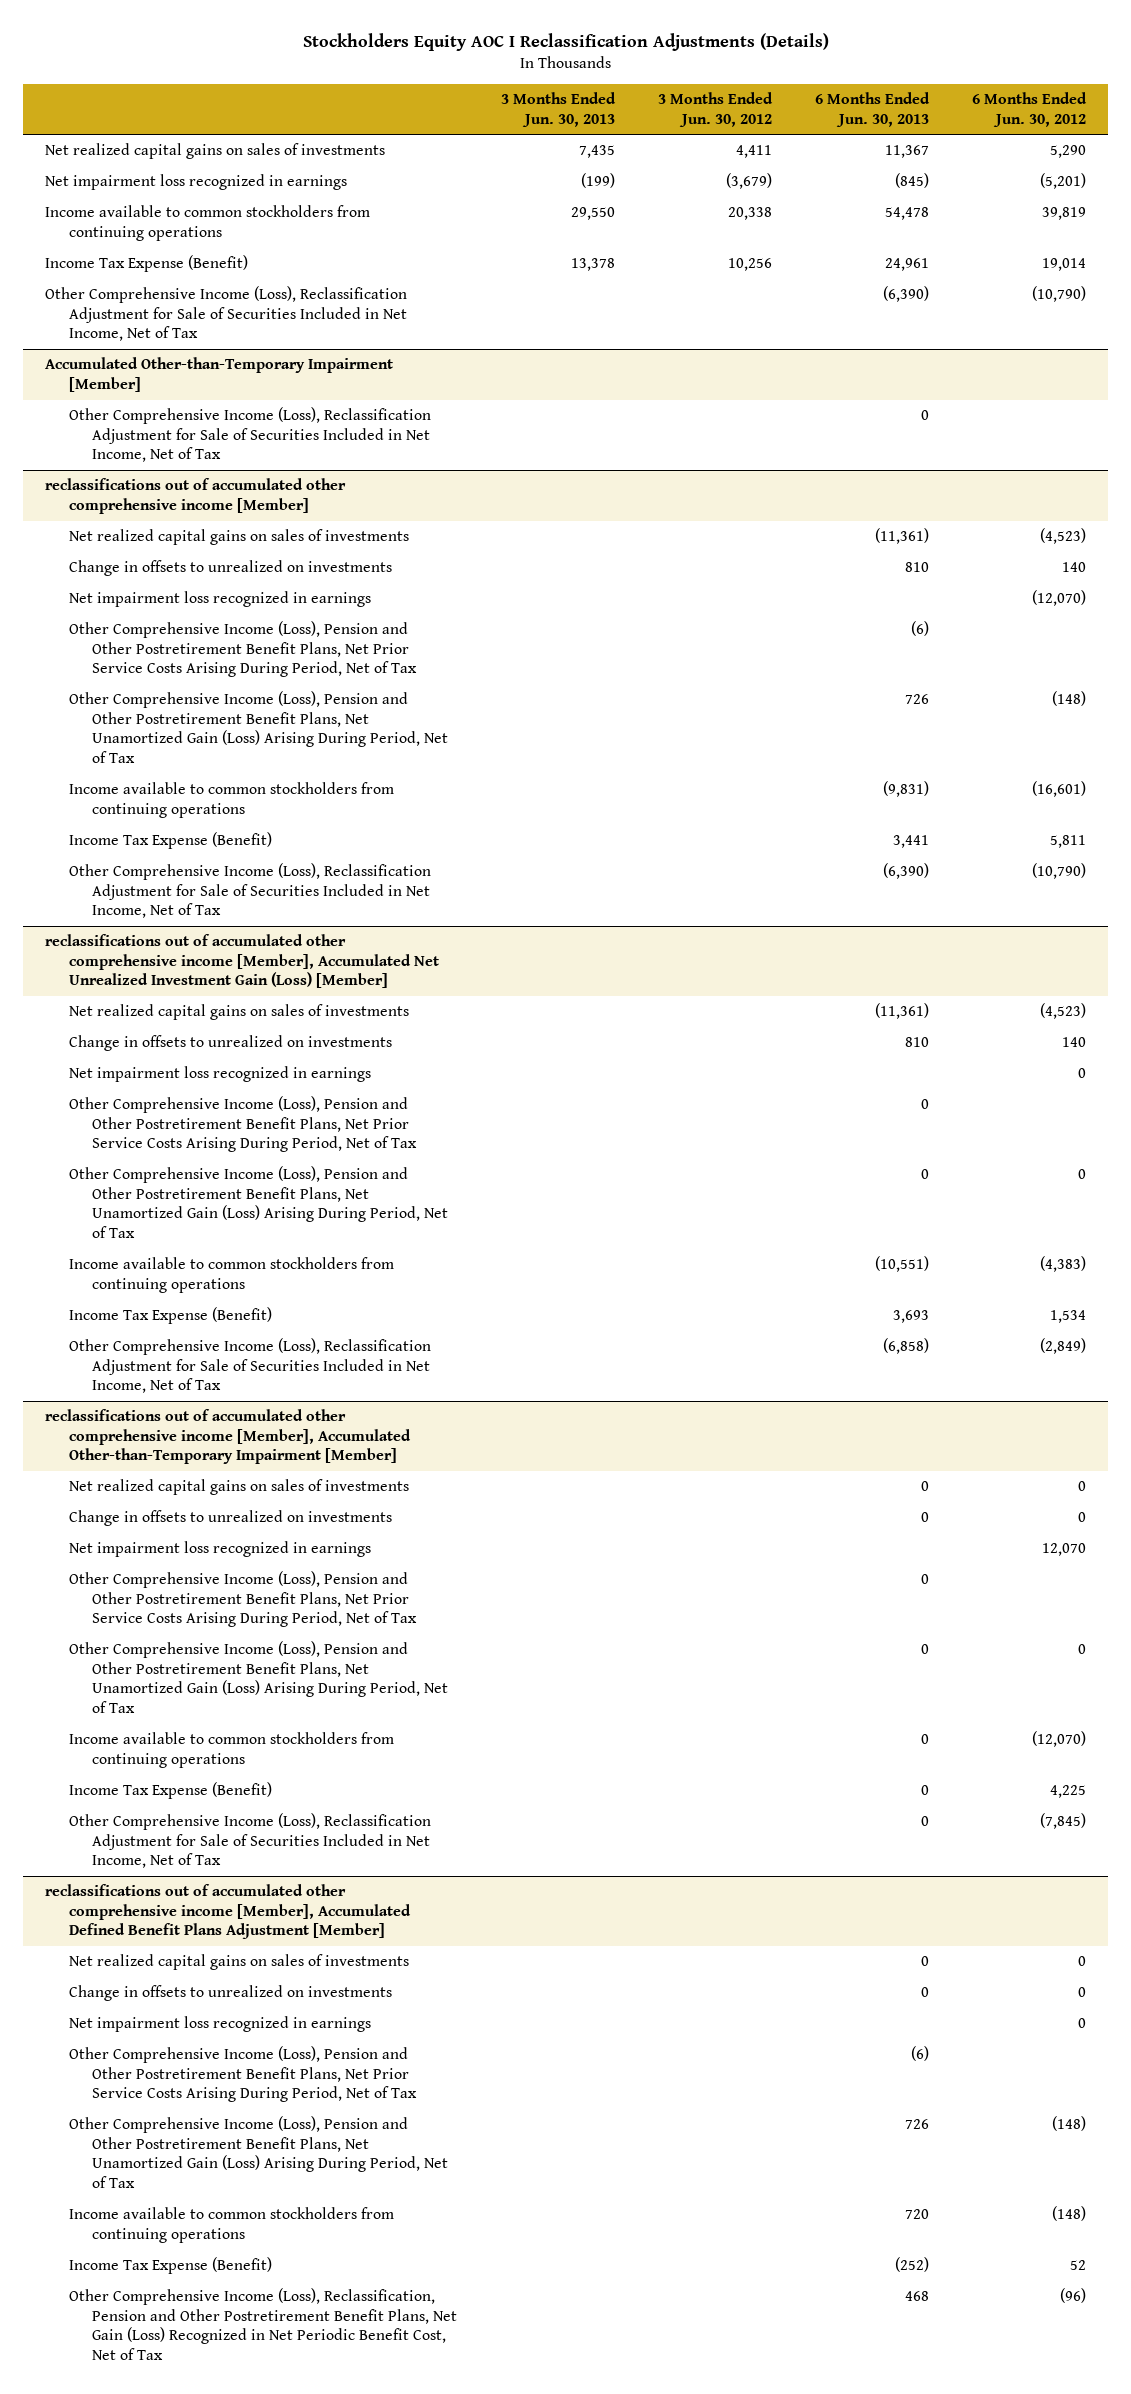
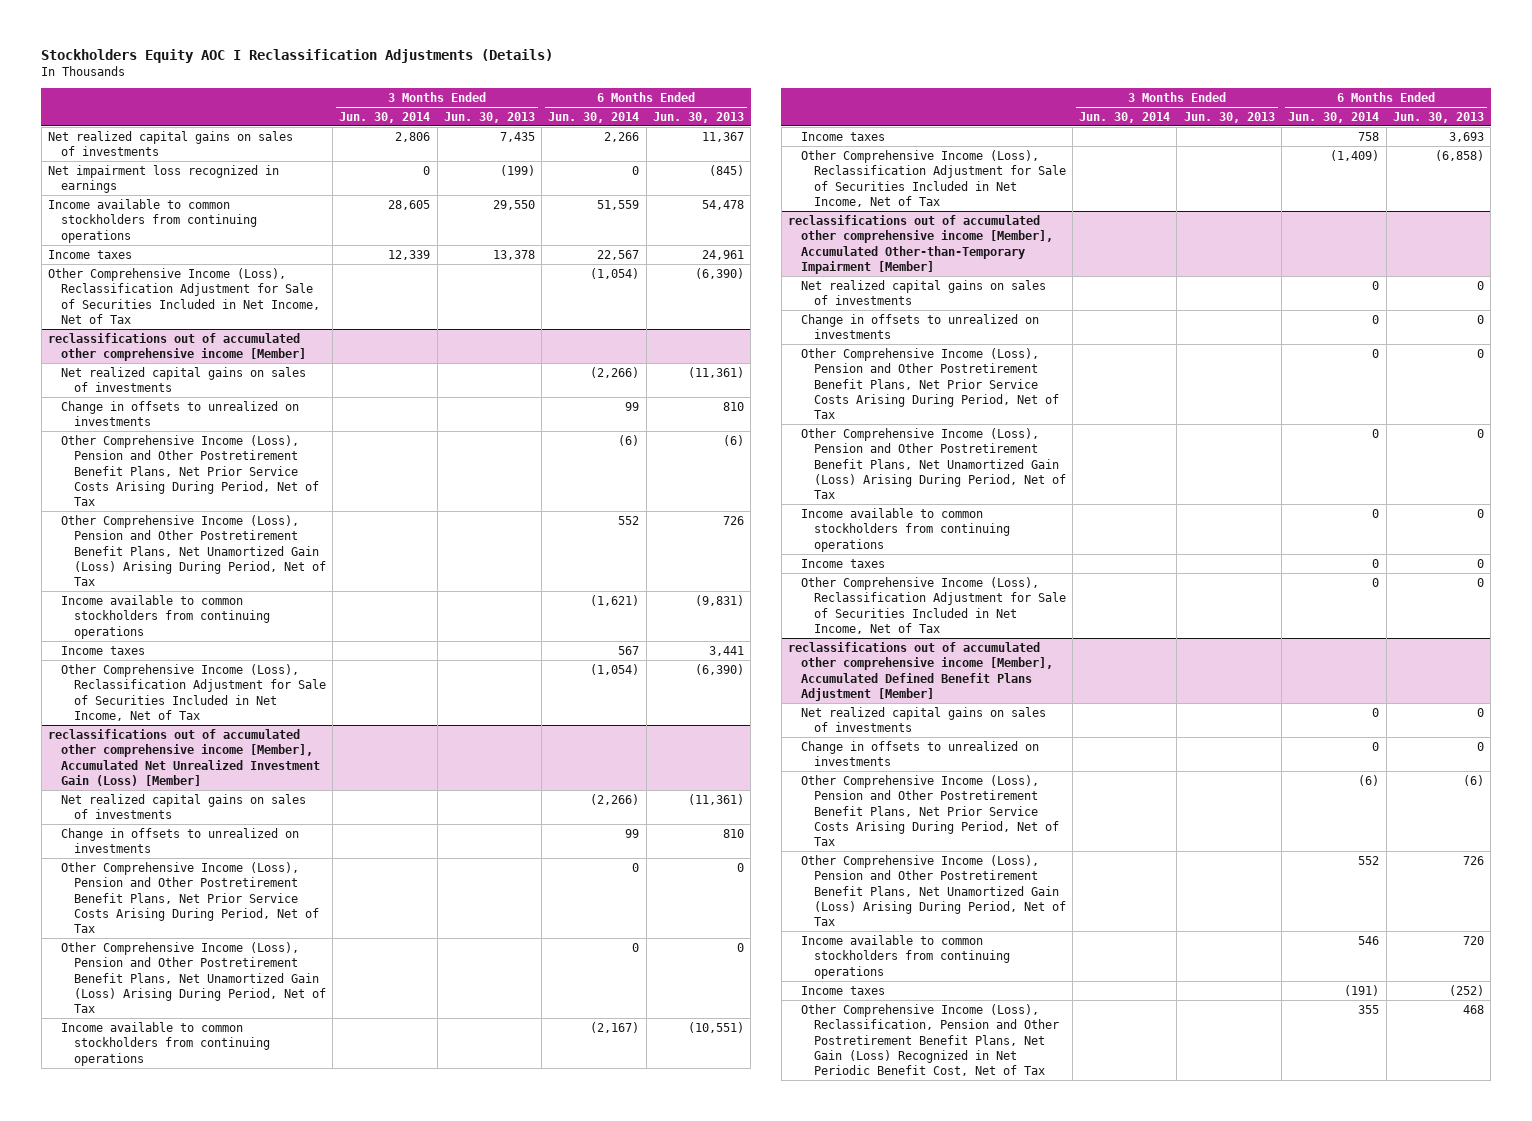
[657,92,773,127] 3 Months Ended Jun. 30, 2012 -> none
[972,92,1088,127] 6 Months Ended Jun. 30, 2012 -> none
none -> [339,111,431,123] Jun. 30, 2014
none -> [548,111,640,123] Jun. 30, 2014
[45,255,249,273] Income Tax Expense (Benefit) -> [47,249,132,259] Income taxes
[45,357,394,392] Accumulated Other-than-Temporary Impairment [Member] -> none
[68,407,431,463] Other Comprehensive Income (Loss), Reclassification Adjustment for Sale of Securities Included in Net Income, Net of Tax -> none
[68,591,371,608] Net impairment loss recognized in earnings -> none
[68,832,272,850] Income Tax Expense (Benefit) -> [60,645,145,655] Income taxes
[68,1066,371,1083] Net impairment loss recognized in earnings -> none
[68,1307,272,1325] Income Tax Expense (Benefit) -> [800,131,885,141] Income taxes
[68,1541,371,1558] Net impairment loss recognized in earnings -> none
[68,1782,272,1800] Income Tax Expense (Benefit) -> [800,558,885,568] Income taxes
[68,2016,371,2033] Net impairment loss recognized in earnings -> none
[68,2257,272,2275] Income Tax Expense (Benefit) -> [800,985,885,995] Income taxes

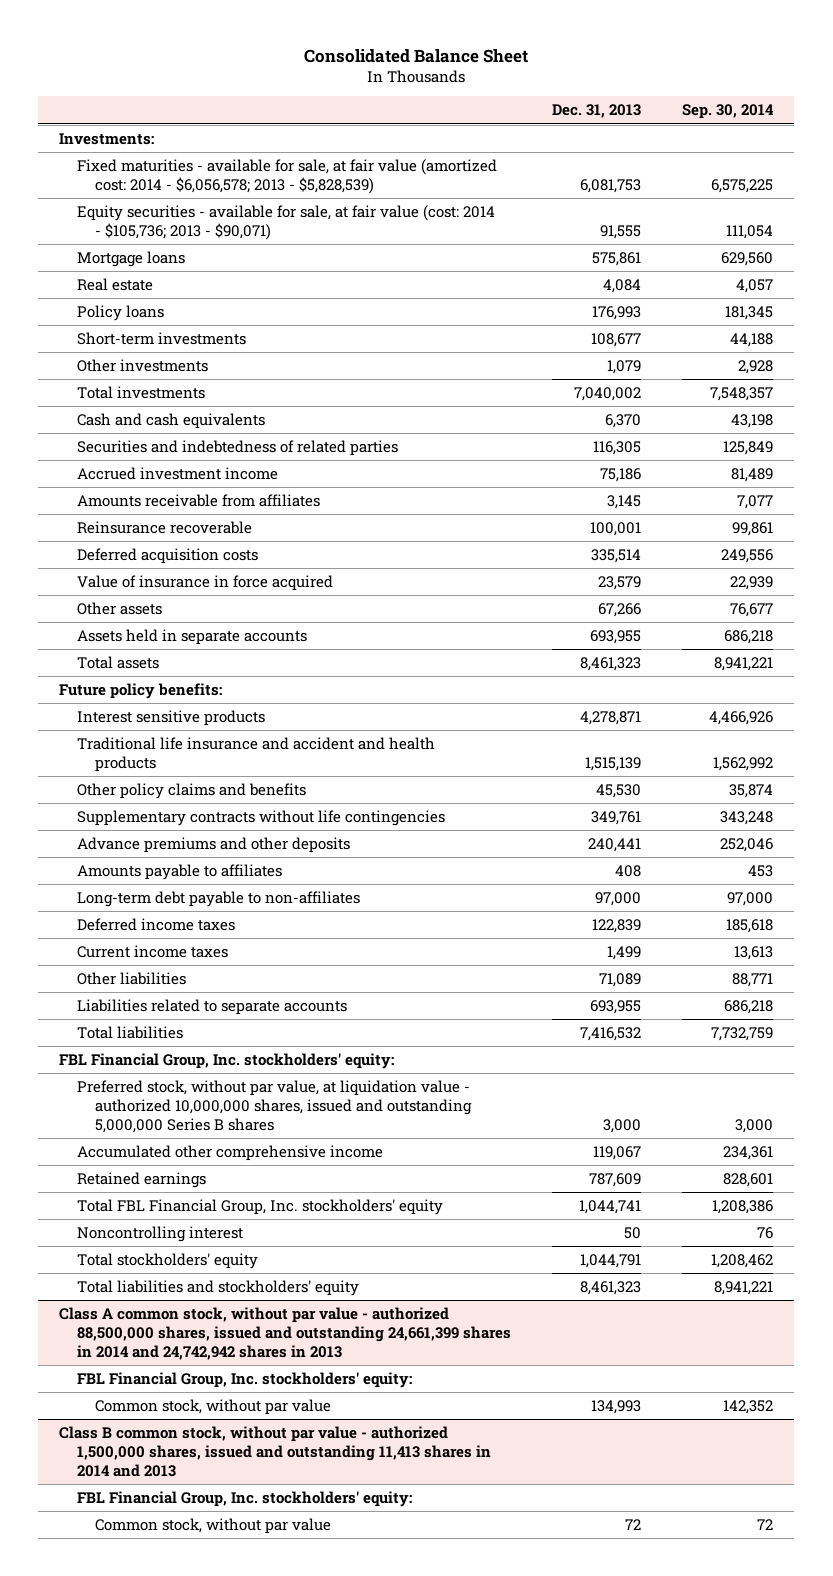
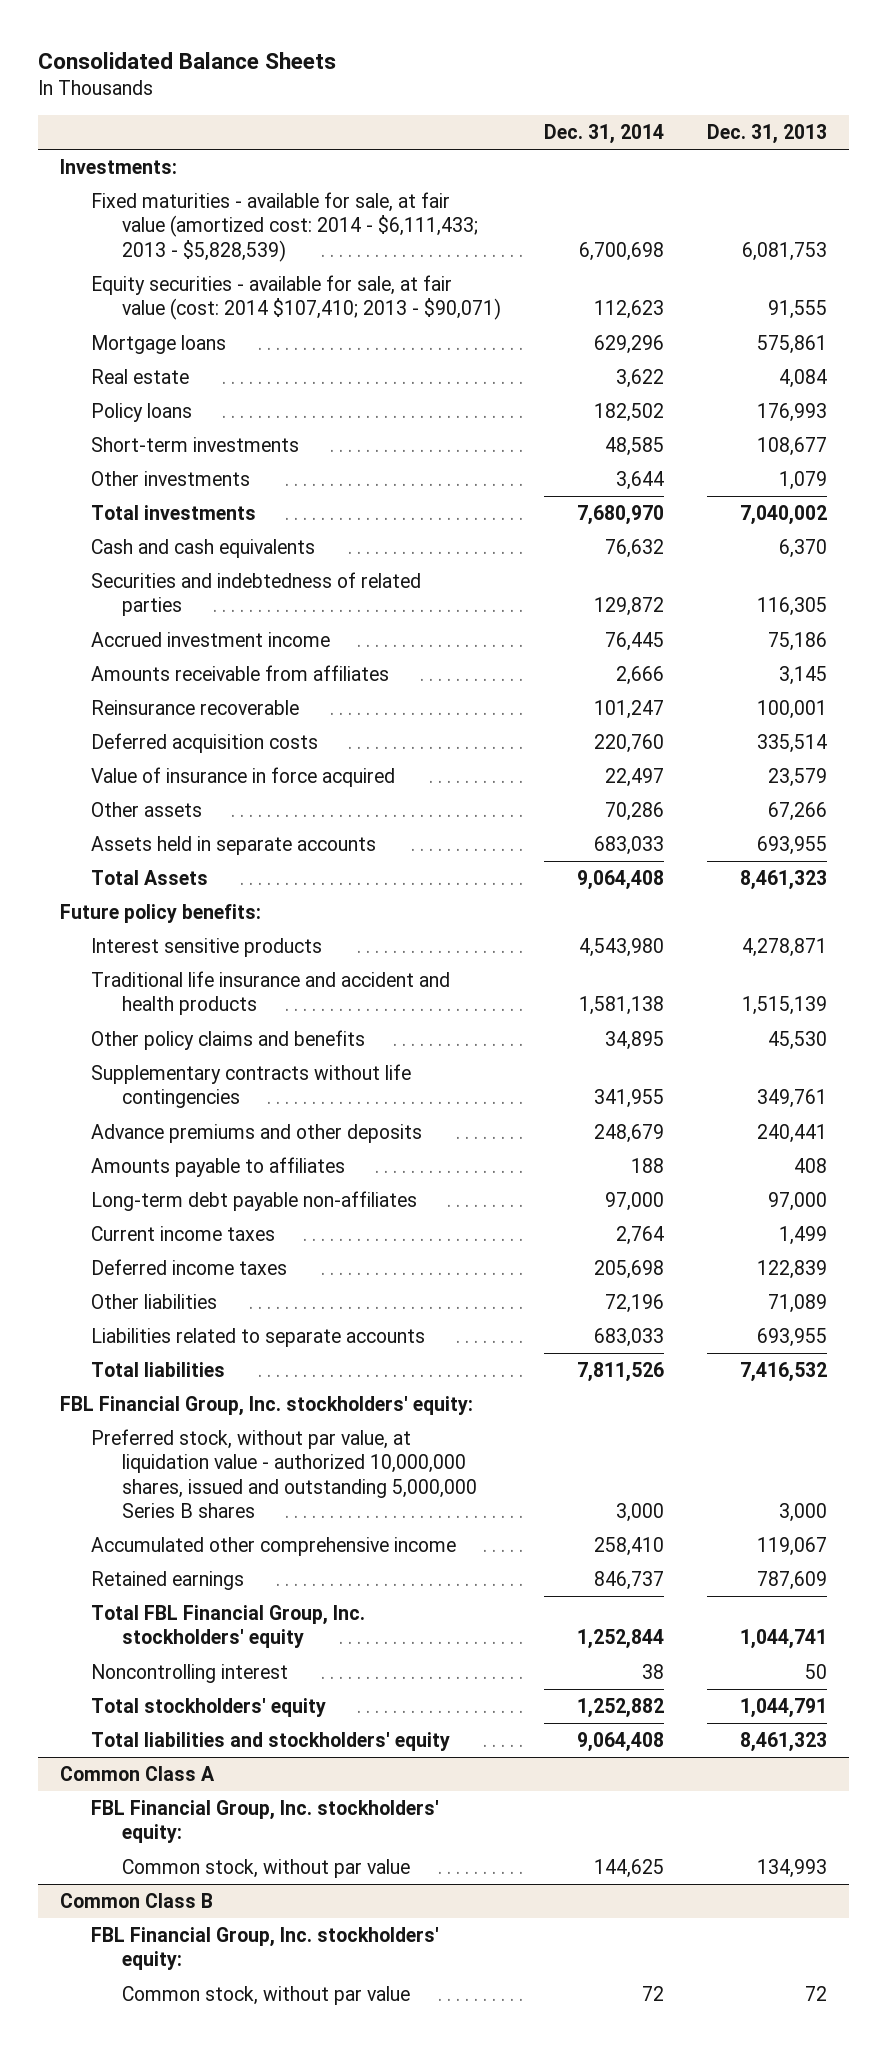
[304,48,529,63] Consolidated Balance Sheet -> [38,51,337,69] Consolidated Balance Sheets
[682,104,775,120] Sep. 30, 2014 -> none
none -> [544,123,665,144] Dec. 31, 2014
[76,159,497,195] Fixed maturities - available for sale, at fair value (amortized cost: 2014 - $6,056,578; 2013 - $5,828,539) -> [90,192,479,262] Fixed maturities - available for sale, at fair value (amortized cost: 2014 - $6,111,433; 2013 - $5,828,539)
[76,205,495,241] Equity securities - available for sale, at fair value (cost: 2014 - $105,736; 2013 - $90,071) -> [90,275,502,321] Equity securities - available for sale, at fair value (cost: 2014 $107,410; 2013 - $90,071)
[76,656,159,670] Total assets -> [90,870,208,886] Total Assets
[76,891,360,908] Long-term debt payable to non-affiliates -> [90,1191,417,1212] Long-term debt payable non-affiliates
[76,918,235,932] Deferred income taxes -> [90,1259,287,1276] Deferred income taxes
[59,1307,511,1361] Class A common stock, without par value - authorized 88,500,000 shares, issued and outstanding 24,661,399 shares in 2014 and 24,742,942 shares in 2013 -> none
none -> [59,1766,215,1782] Common Class A
[59,1426,491,1478] Class B common stock, without par value - authorized 1,500,000 shares, issued and outstanding 11,413 shares in 2014 and 2013 -> none
none -> [59,1893,213,1909] Common Class B

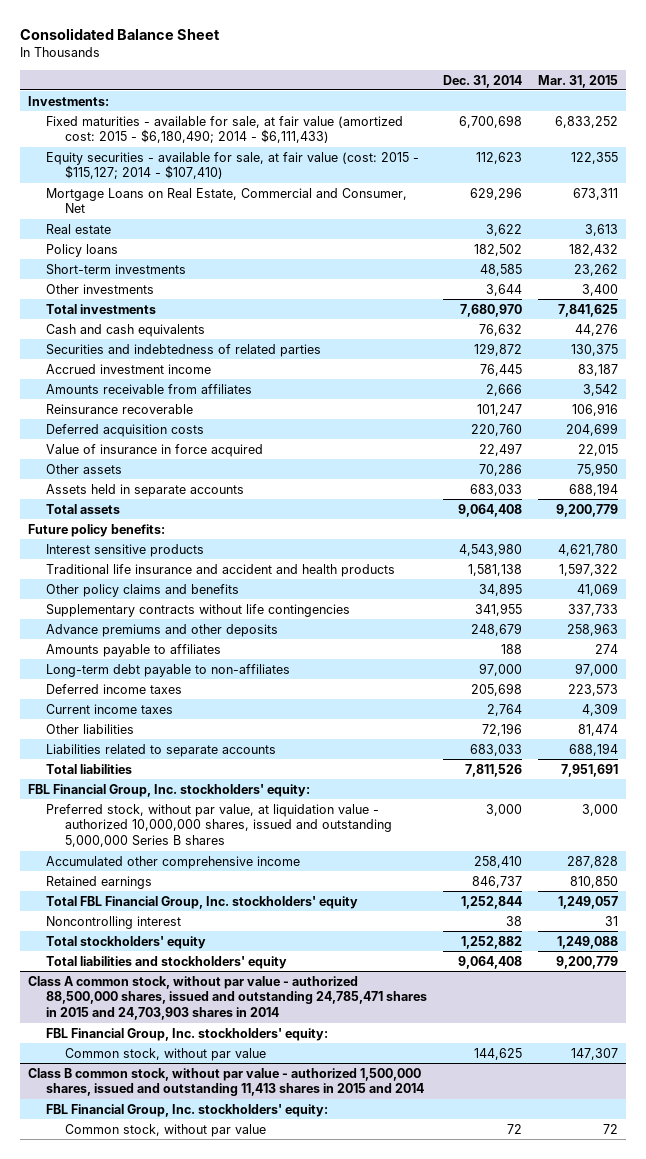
[38,51,337,69] Consolidated Balance Sheets -> [20,28,221,41] Consolidated Balance Sheet
[707,123,828,144] Dec. 31, 2013 -> none
none -> [537,74,618,88] Mar. 31, 2015
[90,192,479,262] Fixed maturities - available for sale, at fair value (amortized cost: 2014 - $6,111,433; 2013 - $5,828,539) -> [46,115,404,144] Fixed maturities - available for sale, at fair value (amortized cost: 2015 - $6,180,490; 2014 - $6,111,433)
[90,275,502,321] Equity securities - available for sale, at fair value (cost: 2014 $107,410; 2013 - $90,071) -> [46,151,420,180] Equity securities - available for sale, at fair value (cost: 2015 - $115,127; 2014 - $107,410)
[90,335,226,355] Mortgage loans -> [46,187,408,214] Mortgage Loans on Real Estate, Commercial and Consumer, Net
[90,870,208,886] Total Assets -> [46,503,121,514] Total assets
[90,1191,417,1212] Long-term debt payable non-affiliates -> [46,663,291,677] Long-term debt payable to non-affiliates
[90,1226,275,1242] Current income taxes -> [46,703,174,714] Current income taxes
[59,1766,215,1782] Common Class A -> [28,975,428,1021] Class A common stock, without par value - authorized 88,500,000 shares, issued and outstanding 24,785,471 shares in 2015 and 24,703,903 shares in 2014
[59,1893,213,1909] Common Class B -> [28,1067,425,1097] Class B common stock, without par value - authorized 1,500,000 shares, issued and outstanding 11,413 shares in 2015 and 2014

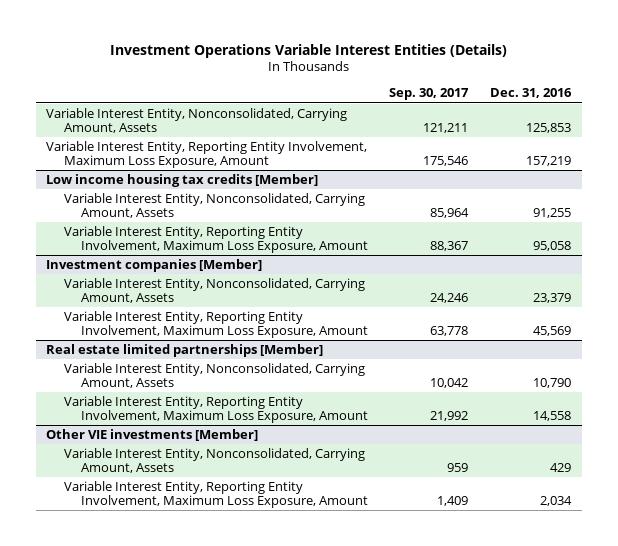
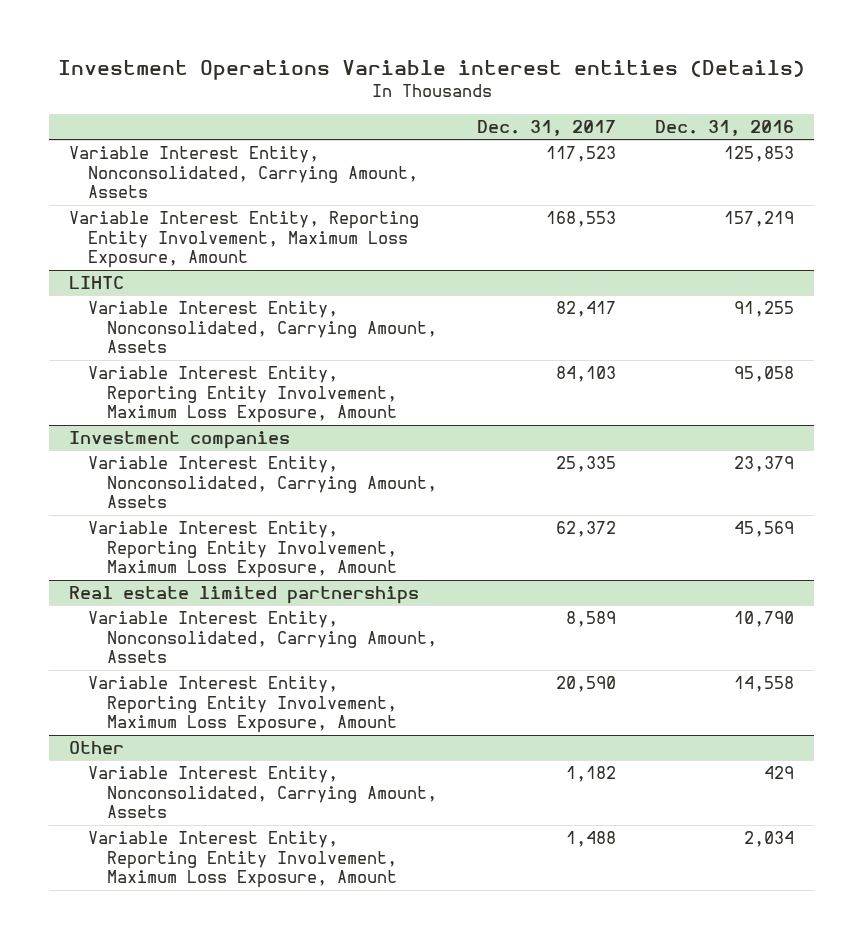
[109,43,507,58] Investment Operations Variable Interest Entities (Details) -> [57,60,805,81] Investment Operations Variable interest entities (Details)
[389,88,470,101] Sep. 30, 2017 -> none
none -> [476,119,616,136] Dec. 31, 2017
[46,173,319,187] Low income housing tax credits [Member] -> [69,275,125,289] LIHTC
[46,258,263,272] Investment companies [Member] -> [69,430,291,449] Investment companies
[46,343,324,357] Real estate limited partnerships [Member] -> [69,585,420,604] Real estate limited partnerships
[46,428,259,441] Other VIE investments [Member] -> [69,740,125,754] Other

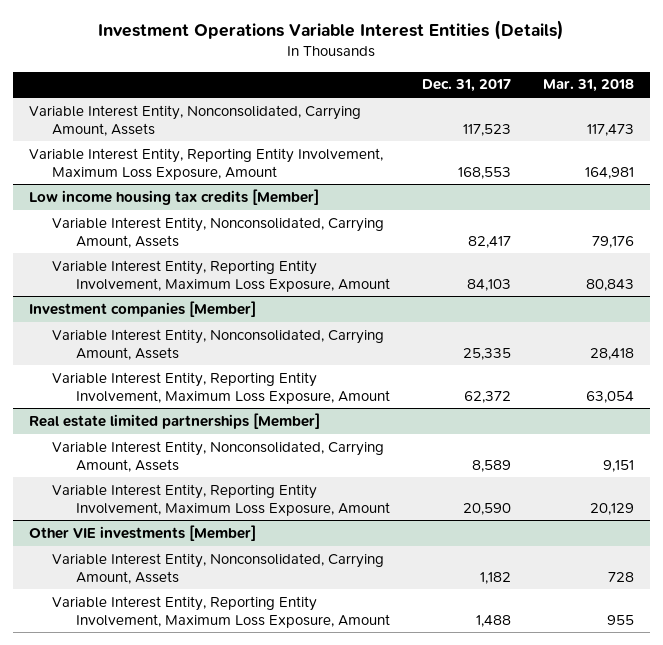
[57,60,805,81] Investment Operations Variable interest entities (Details) -> [98,20,565,41] Investment Operations Variable Interest Entities (Details)
[655,119,795,136] Dec. 31, 2016 -> none
none -> [543,79,635,93] Mar. 31, 2018
[69,275,125,289] LIHTC -> [28,188,319,205] Low income housing tax credits [Member]
[69,430,291,449] Investment companies -> [28,300,256,317] Investment companies [Member]
[69,585,420,604] Real estate limited partnerships -> [28,412,320,429] Real estate limited partnerships [Member]
[69,740,125,754] Other -> [28,524,256,541] Other VIE investments [Member]

